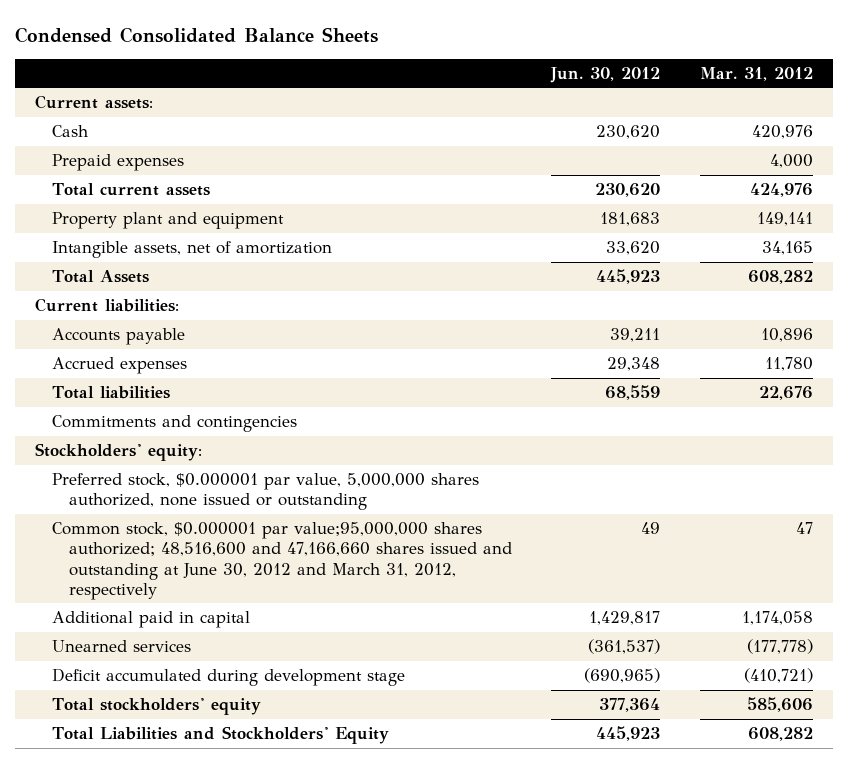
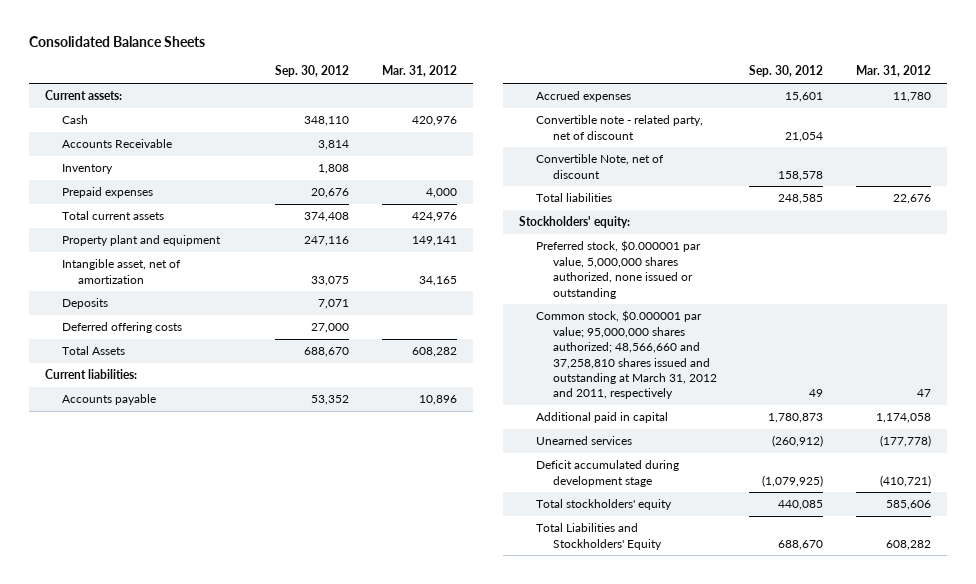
[15,26,379,43] Condensed Consolidated Balance Sheets -> [28,36,205,48] Consolidated Balance Sheets
[550,66,661,83] Jun. 30, 2012 -> none
none -> [274,65,349,78] Sep. 30, 2012
none -> [61,139,172,149] Accounts Receivable
none -> [61,164,113,175] Inventory
[51,241,332,259] Intangible assets, net of amortization -> [61,259,181,284] Intangible asset, net of amortization
none -> [61,298,108,310] Deposits
none -> [61,322,182,334] Deferred offering costs
none -> [535,115,703,140] Convertible note - related party, net of discount
none -> [535,154,664,179] Convertible Note, net of discount
[51,415,297,433] Commitments and contingencies -> none
[51,522,512,600] Common stock, $0.000001 par value;95,000,000 shares authorized; 48,516,600 and 47,166,660 shares issued and outstanding at June 30, 2012 and March 31, 2012, respectively -> [535,310,717,400] Common stock, $0.000001 par value; 95,000,000 shares authorized; 48,566,660 and 37,258,810 shares issued and outstanding at March 31, 2012 and 2011, respectively

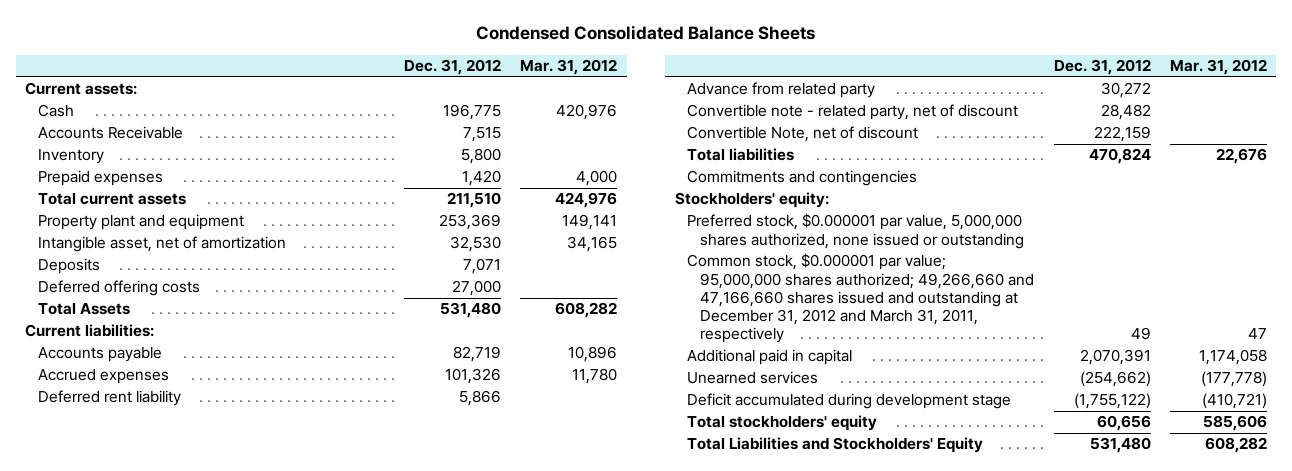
[28,36,205,48] Consolidated Balance Sheets -> [475,25,815,41] Condensed Consolidated Balance Sheets
[274,65,349,78] Sep. 30, 2012 -> none
none -> [404,59,502,76] Dec. 31, 2012
none -> [38,390,182,407] Deferred rent liability
none -> [687,82,876,99] Advance from related party
none -> [687,170,918,187] Commitments and contingencies
[535,310,717,400] Common stock, $0.000001 par value; 95,000,000 shares authorized; 48,566,660 and 37,258,810 shares issued and outstanding at March 31, 2012 and 2011, respectively -> [687,253,1035,344] Common stock, $0.000001 par value; 95,000,000 shares authorized; 49,266,660 and 47,166,660 shares issued and outstanding at December 31, 2012 and March 31, 2011, respectively

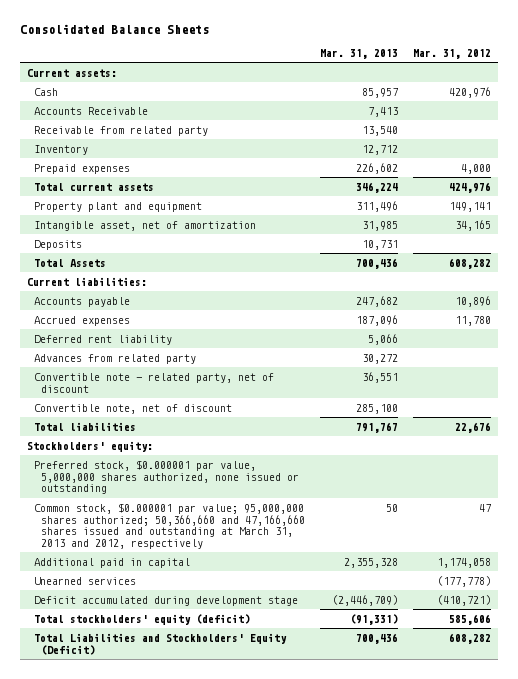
[475,25,815,41] Condensed Consolidated Balance Sheets -> [19,23,209,34] Consolidated Balance Sheets
[404,59,502,76] Dec. 31, 2012 -> none
none -> [320,48,399,59] Mar. 31, 2013
none -> [34,125,209,136] Receivable from related party
[38,280,201,297] Deferred offering costs -> none
[687,82,876,99] Advance from related party -> [34,353,197,364] Advances from related party
[687,126,919,143] Convertible Note, net of discount -> [34,403,233,414] Convertible note, net of discount
[687,170,918,187] Commitments and contingencies -> none
[687,253,1035,344] Common stock, $0.000001 par value; 95,000,000 shares authorized; 49,266,660 and 47,166,660 shares issued and outstanding at December 31, 2012 and March 31, 2011, respectively -> [34,502,306,550] Common stock, $0.000001 par value; 95,000,000 shares authorized; 50,366,660 and 47,166,660 shares issued and outstanding at March 31, 2013 and 2012, respectively
[687,415,878,432] Total stockholders' equity -> [34,613,251,625] Total stockholders' equity (deficit)
[687,437,984,454] Total Liabilities and Stockholders' Equity -> [34,632,288,655] Total Liabilities and Stockholders' Equity (Deficit)

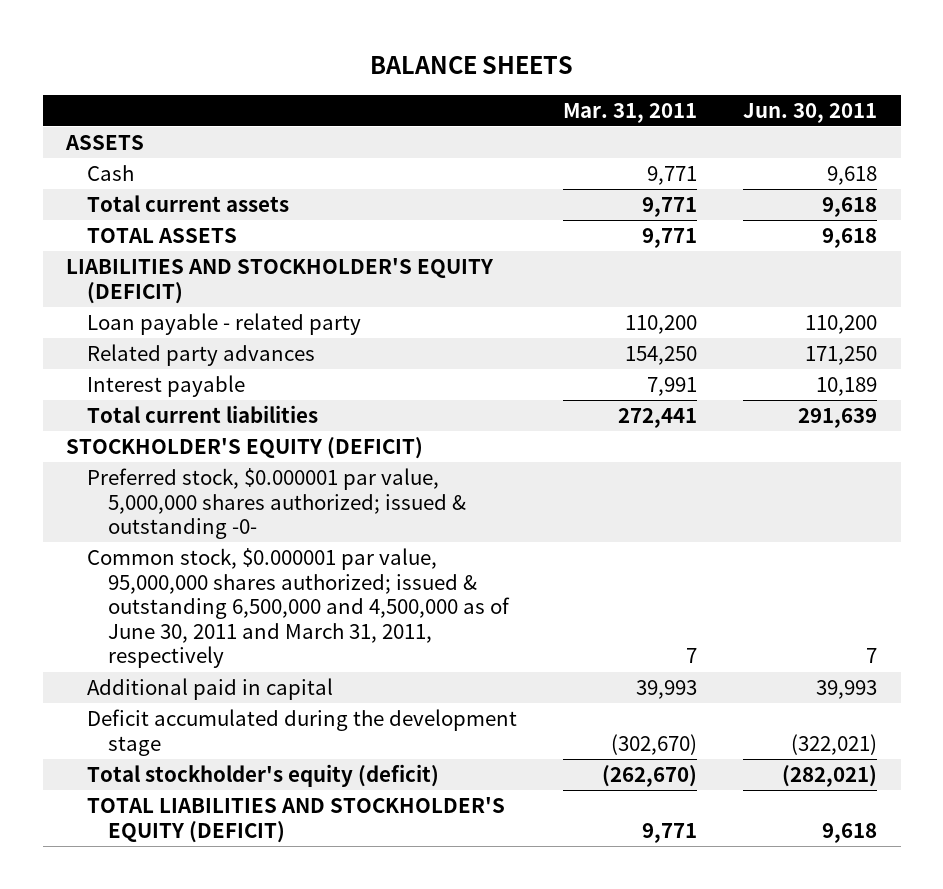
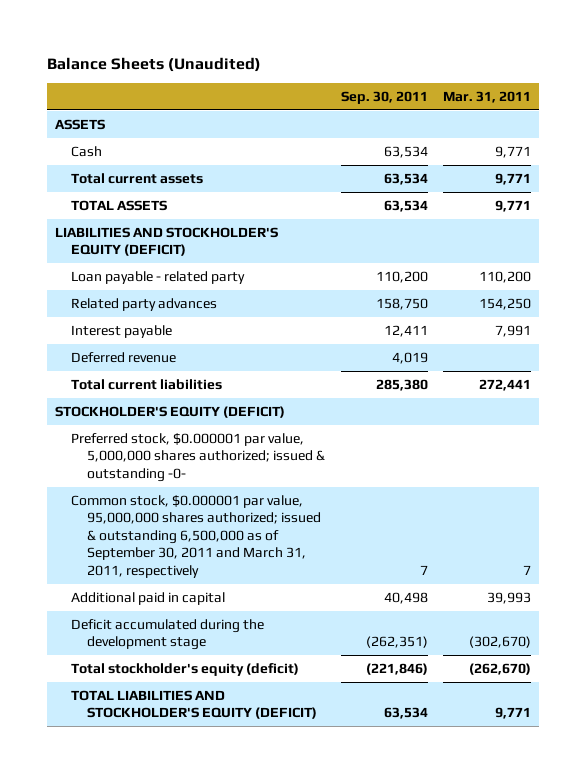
[369,56,573,75] BALANCE SHEETS -> [47,57,262,73] Balance Sheets (Unaudited)
[743,102,878,123] Jun. 30, 2011 -> none
none -> [340,91,428,105] Sep. 30, 2011
none -> [71,351,177,363] Deferred revenue
[86,548,510,669] Common stock, $0.000001 par value, 95,000,000 shares authorized; issued & outstanding 6,500,000 and 4,500,000 as of June 30, 2011 and March 31, 2011, respectively -> [71,494,322,578] Common stock, $0.000001 par value, 95,000,000 shares authorized; issued & outstanding 6,500,000 as of September 30, 2011 and March 31, 2011, respectively

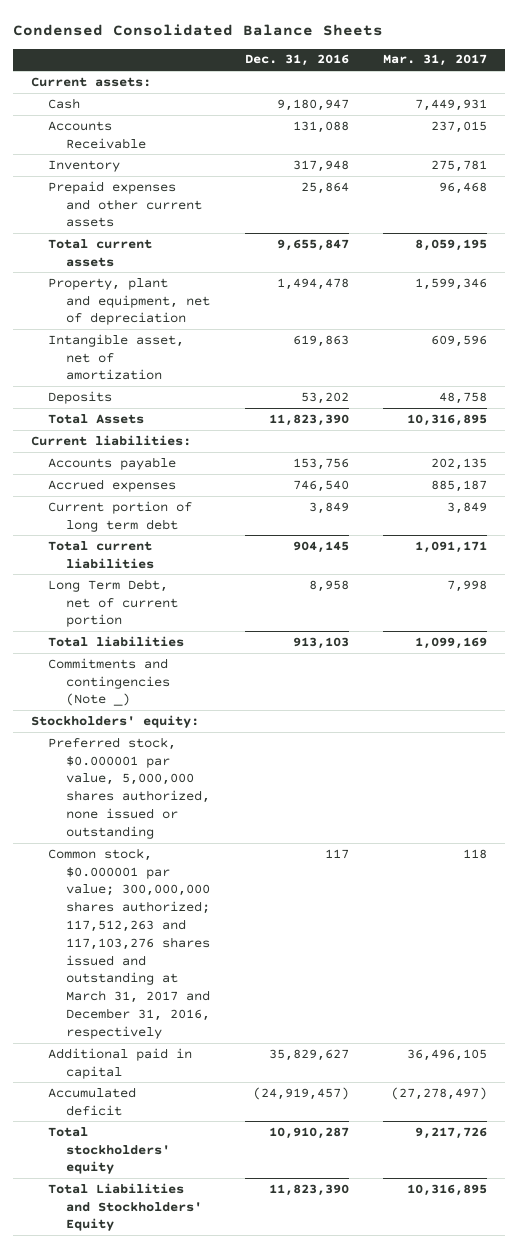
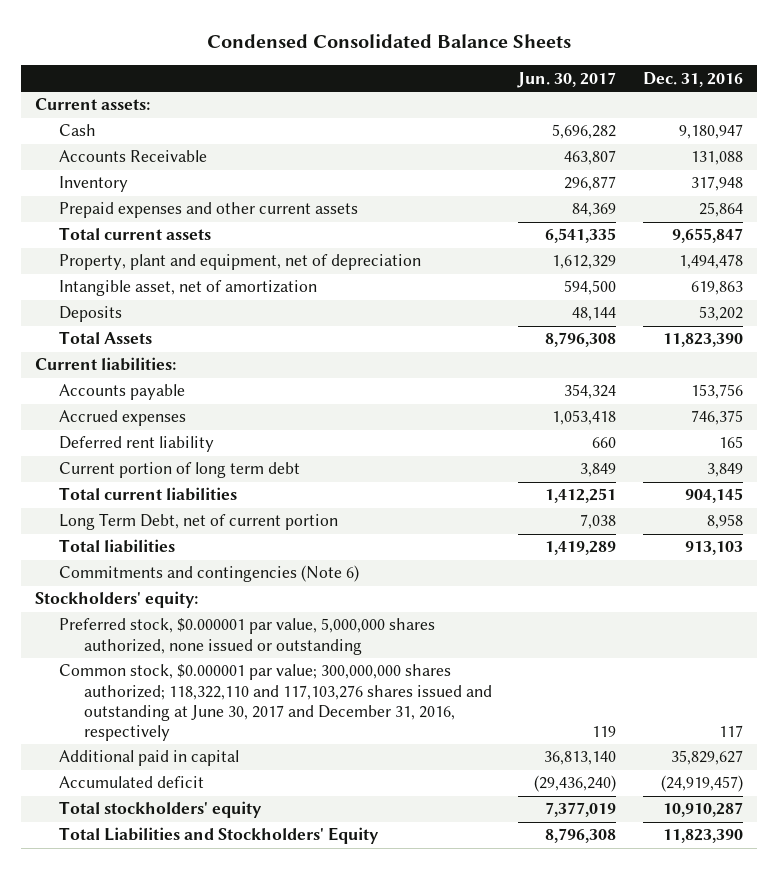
[383,54,488,67] Mar. 31, 2017 -> none
none -> [517,71,617,88] Jun. 30, 2017
[292,479,349,492] 746,540 -> [691,410,744,426] 746,375
none -> [59,436,215,453] Deferred rent liability
[48,657,170,707] Commitments and contingencies (Note _) -> [59,565,360,583] Commitments and contingencies (Note 6)
[48,847,210,1039] Common stock, $0.000001 par value; 300,000,000 shares authorized; 117,512,263 and 117,103,276 shares issued and outstanding at March 31, 2017 and December 31, 2016, respectively -> [59,664,492,741] Common stock, $0.000001 par value; 300,000,000 shares authorized; 118,322,110 and 117,103,276 shares issued and outstanding at June 30, 2017 and December 31, 2016, respectively

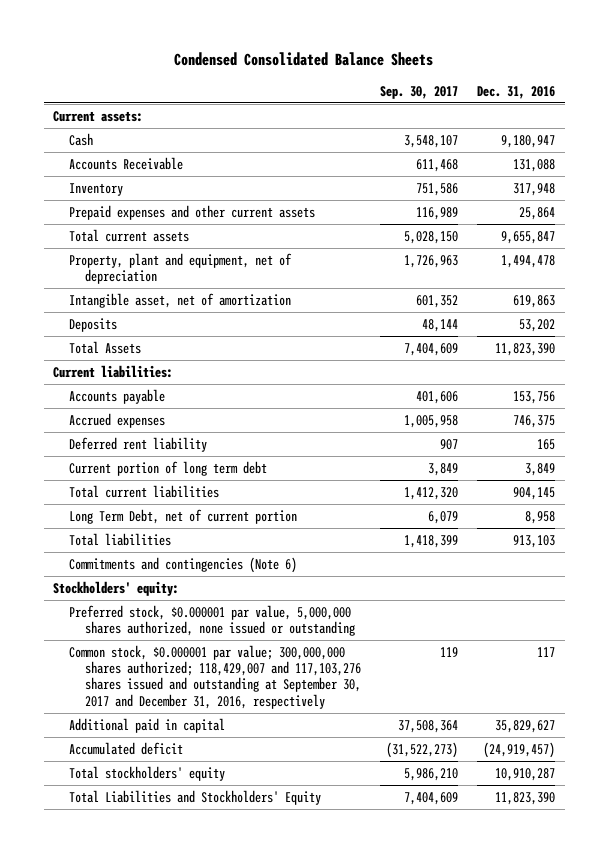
[517,71,617,88] Jun. 30, 2017 -> none
none -> [379,85,458,99] Sep. 30, 2017
[59,664,492,741] Common stock, $0.000001 par value; 300,000,000 shares authorized; 118,322,110 and 117,103,276 shares issued and outstanding at June 30, 2017 and December 31, 2016, respectively -> [68,644,361,709] Common stock, $0.000001 par value; 300,000,000 shares authorized; 118,429,007 and 117,103,276 shares issued and outstanding at September 30, 2017 and December 31, 2016, respectively

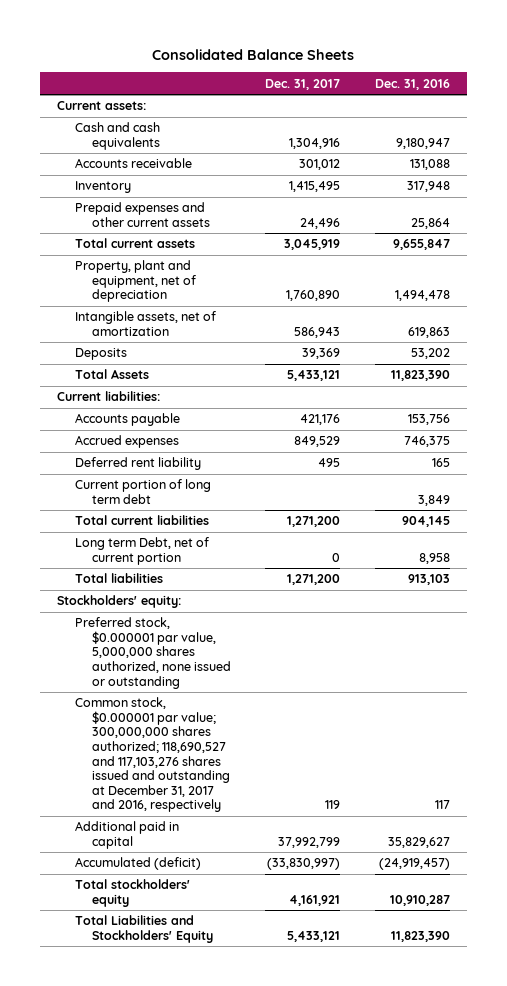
[174,52,434,67] Condensed Consolidated Balance Sheets -> [152,48,355,60] Consolidated Balance Sheets
[379,85,458,99] Sep. 30, 2017 -> none
none -> [265,78,341,90] Dec. 31, 2017
[68,132,93,146] Cash -> [74,122,160,150] Cash and cash equivalents
[68,156,183,170] Accounts Receivable -> [74,158,192,169] Accounts receivable
[68,292,291,308] Intangible asset, net of amortization -> [74,311,216,336] Intangible assets, net of amortization
[68,508,297,524] Long Term Debt, net of current portion -> [74,537,209,565] Long term Debt, net of current portion
[68,556,297,573] Commitments and contingencies (Note 6) -> none
[68,644,361,709] Common stock, $0.000001 par value; 300,000,000 shares authorized; 118,429,007 and 117,103,276 shares issued and outstanding at September 30, 2017 and December 31, 2016, respectively -> [74,697,230,813] Common stock, $0.000001 par value; 300,000,000 shares authorized; 118,690,527 and 117,103,276 shares issued and outstanding at December 31, 2017 and 2016, respectively
[68,741,183,755] Accumulated deficit -> [74,857,201,871] Accumulated (deficit)

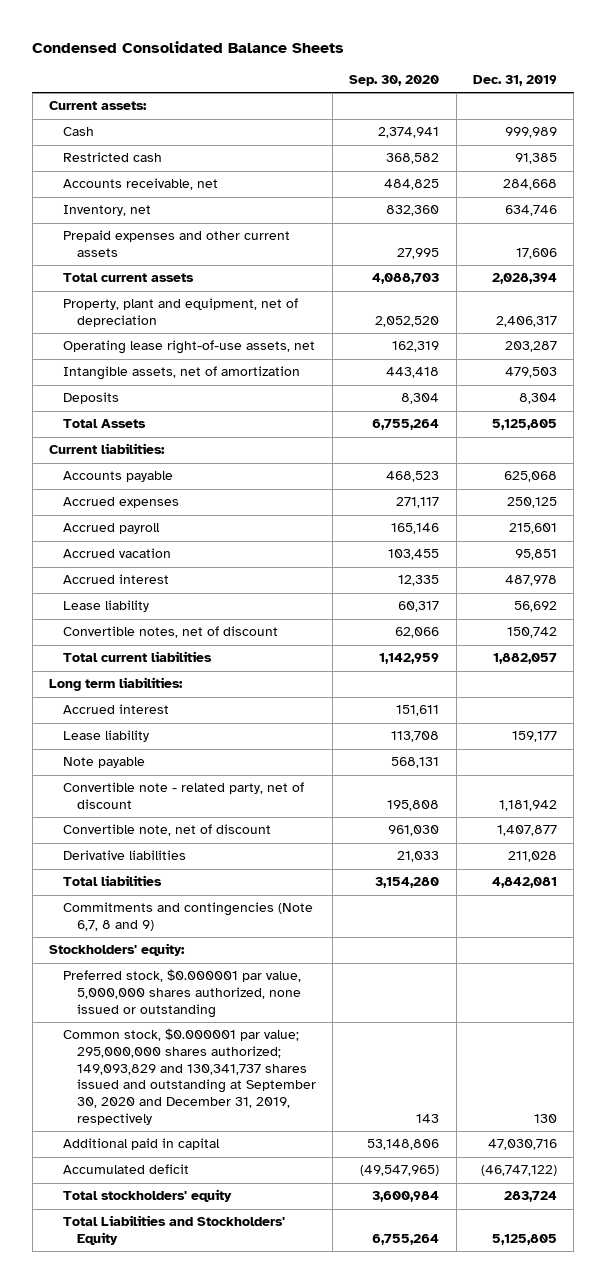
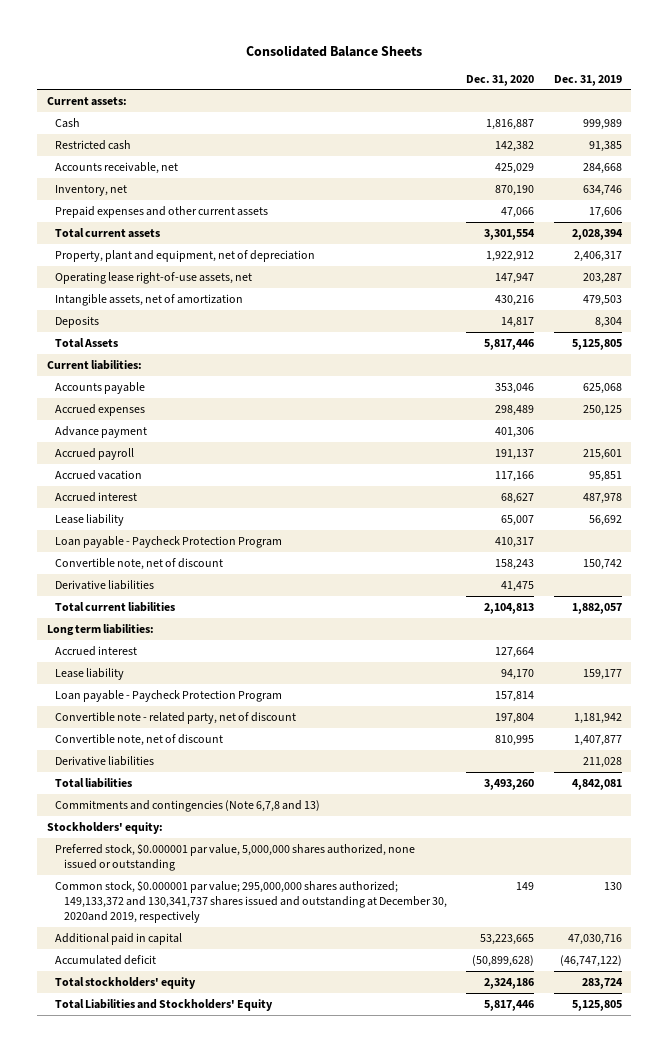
[32,41,345,54] Condensed Consolidated Balance Sheets -> [246,44,423,57] Consolidated Balance Sheets
[349,74,440,86] Sep. 30, 2020 -> none
none -> [466,74,535,86] Dec. 31, 2020
none -> [55,425,148,438] Advance payment
none -> [55,535,283,548] Loan payable - Paycheck Protection Program
[62,626,278,639] Convertible notes, net of discount -> [55,557,224,570] Convertible note, net of discount
none -> [55,579,155,590] Derivative liabilities
[62,757,145,769] Note payable -> none
none -> [55,689,283,702] Loan payable - Paycheck Protection Program
[62,902,313,932] Commitments and contingencies (Note 6,7, 8 and 9) -> [55,799,321,812] Commitments and contingencies (Note 6,7,8 and 13)
[62,1028,316,1125] Common stock, $0.000001 par value; 295,000,000 shares authorized; 149,093,829 and 130,341,737 shares issued and outstanding at September 30, 2020 and December 31, 2019, respectively -> [55,880,447,924] Common stock, $0.000001 par value; 295,000,000 shares authorized; 149,133,372 and 130,341,737 shares issued and outstanding at December 30, 2020and 2019, respectively

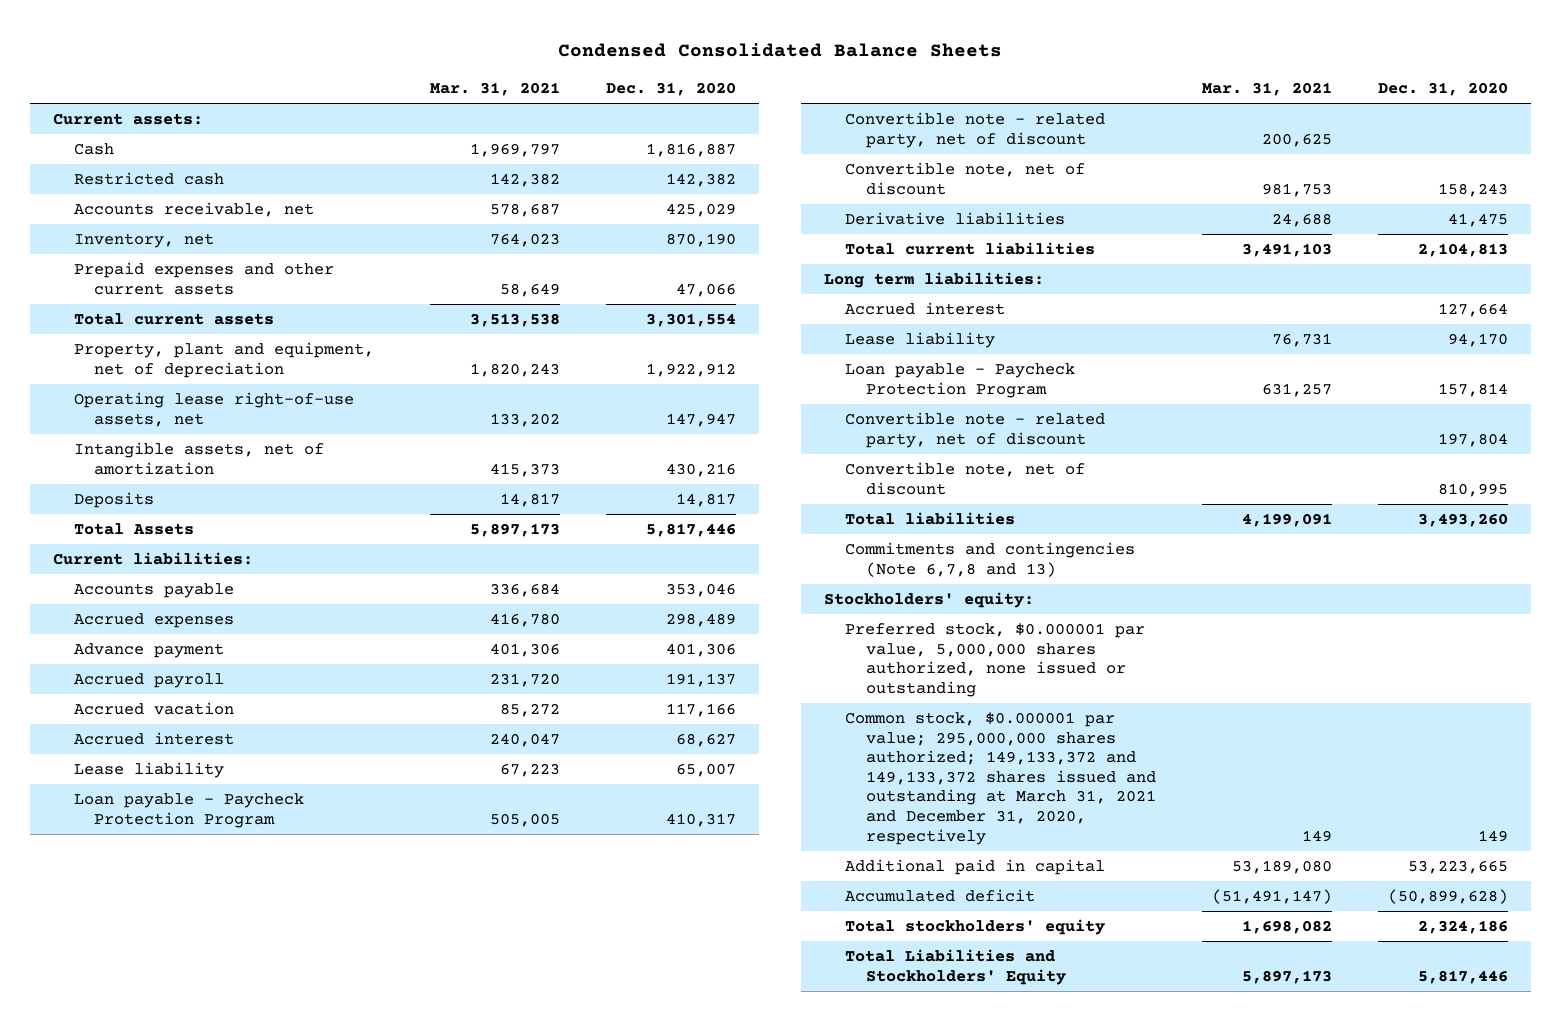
[246,44,423,57] Consolidated Balance Sheets -> [558,43,1003,58] Condensed Consolidated Balance Sheets
[553,74,622,86] Dec. 31, 2019 -> none
none -> [430,82,561,97] Mar. 31, 2021
none -> [844,111,1105,148] Convertible note - related party, net of discount
[55,755,155,766] Derivative liabilities -> none
[55,880,447,924] Common stock, $0.000001 par value; 295,000,000 shares authorized; 149,133,372 and 130,341,737 shares issued and outstanding at December 30, 2020and 2019, respectively -> [844,711,1156,845] Common stock, $0.000001 par value; 295,000,000 shares authorized; 149,133,372 and 149,133,372 shares issued and outstanding at March 31, 2021 and December 31, 2020, respectively

